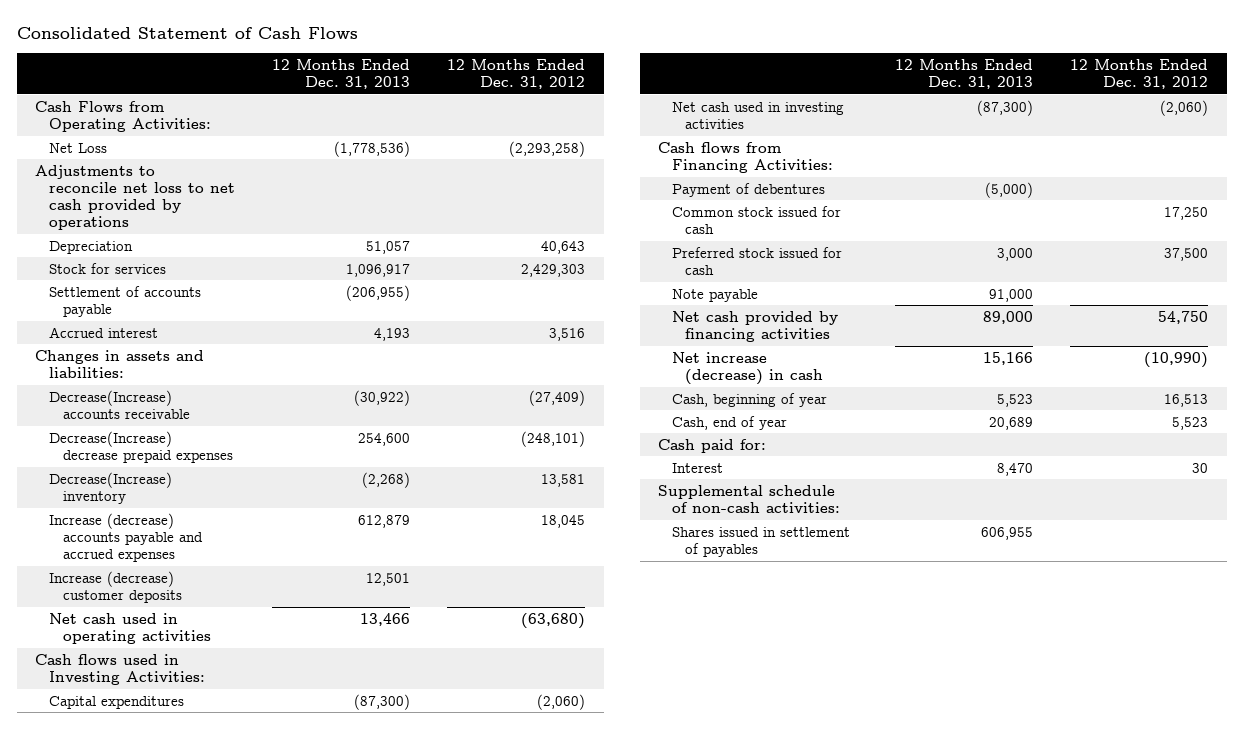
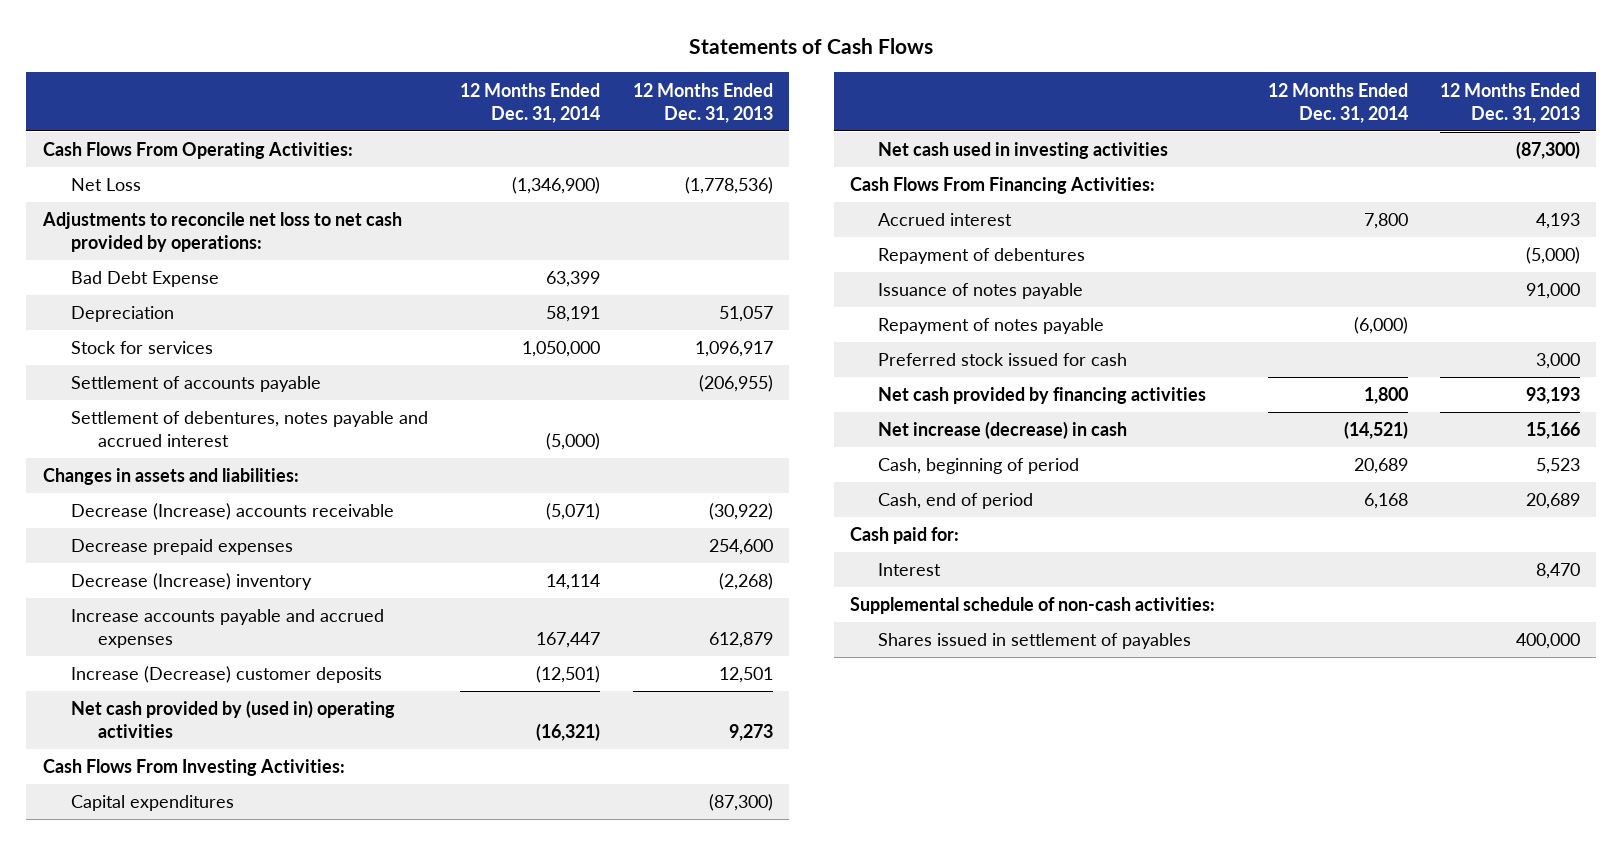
[16,26,358,39] Consolidated Statement of Cash Flows -> [689,38,934,55] Statements of Cash Flows
[447,58,586,90] 12 Months Ended Dec. 31, 2012 -> none
none -> [460,82,601,123] 12 Months Ended Dec. 31, 2014
[35,100,211,132] Cash Flows from Operating Activities: -> [42,142,353,160] Cash Flows From Operating Activities:
[35,164,235,231] Adjustments to reconcile net loss to net cash provided by operations -> [41,212,402,253] Adjustments to reconcile net loss to net cash provided by operations:
none -> [70,271,219,288] Bad Debt Expense
none -> [70,411,428,448] Settlement of debentures, notes payable and accrued interest
[48,389,190,419] Decrease(Increase) accounts receivable -> [70,503,394,521] Decrease (Increase) accounts receivable
[48,430,233,463] Decrease(Increase) decrease prepaid expenses -> [70,539,293,556] Decrease prepaid expenses
[48,471,172,504] Decrease(Increase) inventory -> [70,573,312,591] Decrease (Increase) inventory
[48,512,203,562] Increase (decrease) accounts payable and accrued expenses -> [70,609,384,649] Increase accounts payable and accrued expenses
[48,570,182,603] Increase (decrease) customer deposits -> [70,666,382,684] Increase (Decrease) customer deposits
[48,612,211,644] Net cash used in operating activities -> [70,700,395,739] Net cash provided by (used in) operating activities
[360,612,411,626] 13,466 -> [728,724,773,742] 9,273
[35,653,205,685] Cash flows used in Investing Activities: -> [42,759,345,777] Cash Flows From Investing Activities:
[671,205,841,234] Common stock issued for cash -> none
[658,141,833,173] Cash flows from Financing Activities: -> [850,177,1156,195] Cash Flows From Financing Activities:
[48,326,158,338] Accrued interest -> [878,213,1013,227] Accrued interest
[671,182,825,197] Payment of debentures -> [878,248,1086,265] Repayment of debentures
none -> [878,283,1084,300] Issuance of notes payable
none -> [878,318,1105,335] Repayment of notes payable
[671,288,758,302] Note payable -> none
[983,310,1034,324] 89,000 -> [1526,387,1581,405] 93,193
[671,392,827,407] Cash, beginning of year -> [878,458,1080,475] Cash, beginning of period
[671,415,787,430] Cash, end of year -> [878,493,1034,510] Cash, end of period
[981,526,1034,540] 606,955 -> [1516,633,1581,650] 400,000

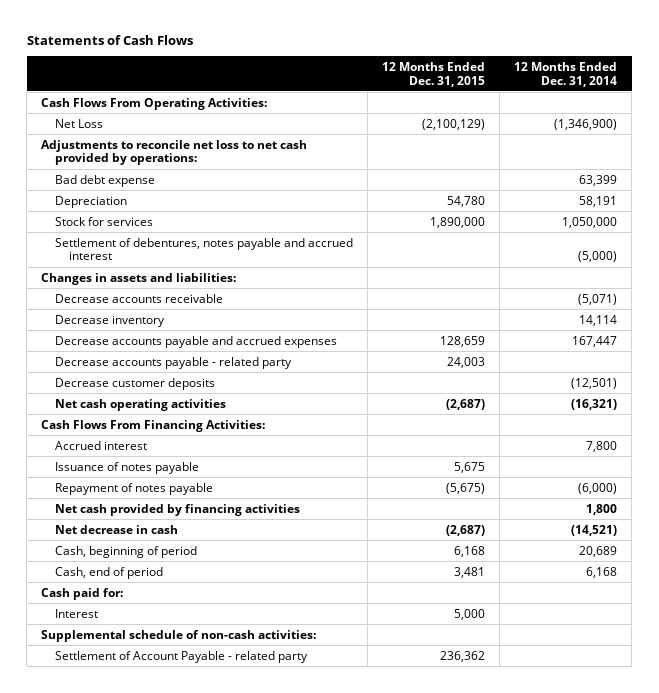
[632,82,773,123] 12 Months Ended Dec. 31, 2013 -> none
none -> [382,61,486,87] 12 Months Ended Dec. 31, 2015
[70,271,219,288] Bad Debt Expense -> [55,174,156,187] Bad debt expense
[70,376,321,393] Settlement of accounts payable -> none
[70,539,293,556] Decrease prepaid expenses -> none
[42,759,345,777] Cash Flows From Investing Activities: -> none
[70,795,234,812] Capital expenditures -> none
[878,142,1169,160] Net cash used in investing activities -> none
[70,503,394,521] Decrease (Increase) accounts receivable -> [55,293,224,303] Decrease accounts receivable
[70,573,312,591] Decrease (Increase) inventory -> [55,314,166,327] Decrease inventory
[70,609,384,649] Increase accounts payable and accrued expenses -> [55,335,338,348] Decrease accounts payable and accrued expenses
none -> [55,356,293,369] Decrease accounts payable - related party
[70,666,382,684] Increase (Decrease) customer deposits -> [55,377,216,390] Decrease customer deposits
[70,700,395,739] Net cash provided by (used in) operating activities -> [55,398,227,411] Net cash operating activities
[878,248,1086,265] Repayment of debentures -> none
[878,353,1128,367] Preferred stock issued for cash -> none
[878,421,1128,440] Net increase (decrease) in cash -> [55,524,179,534] Net decrease in cash
[878,633,1192,650] Shares issued in settlement of payables -> [55,650,309,663] Settlement of Account Payable - related party

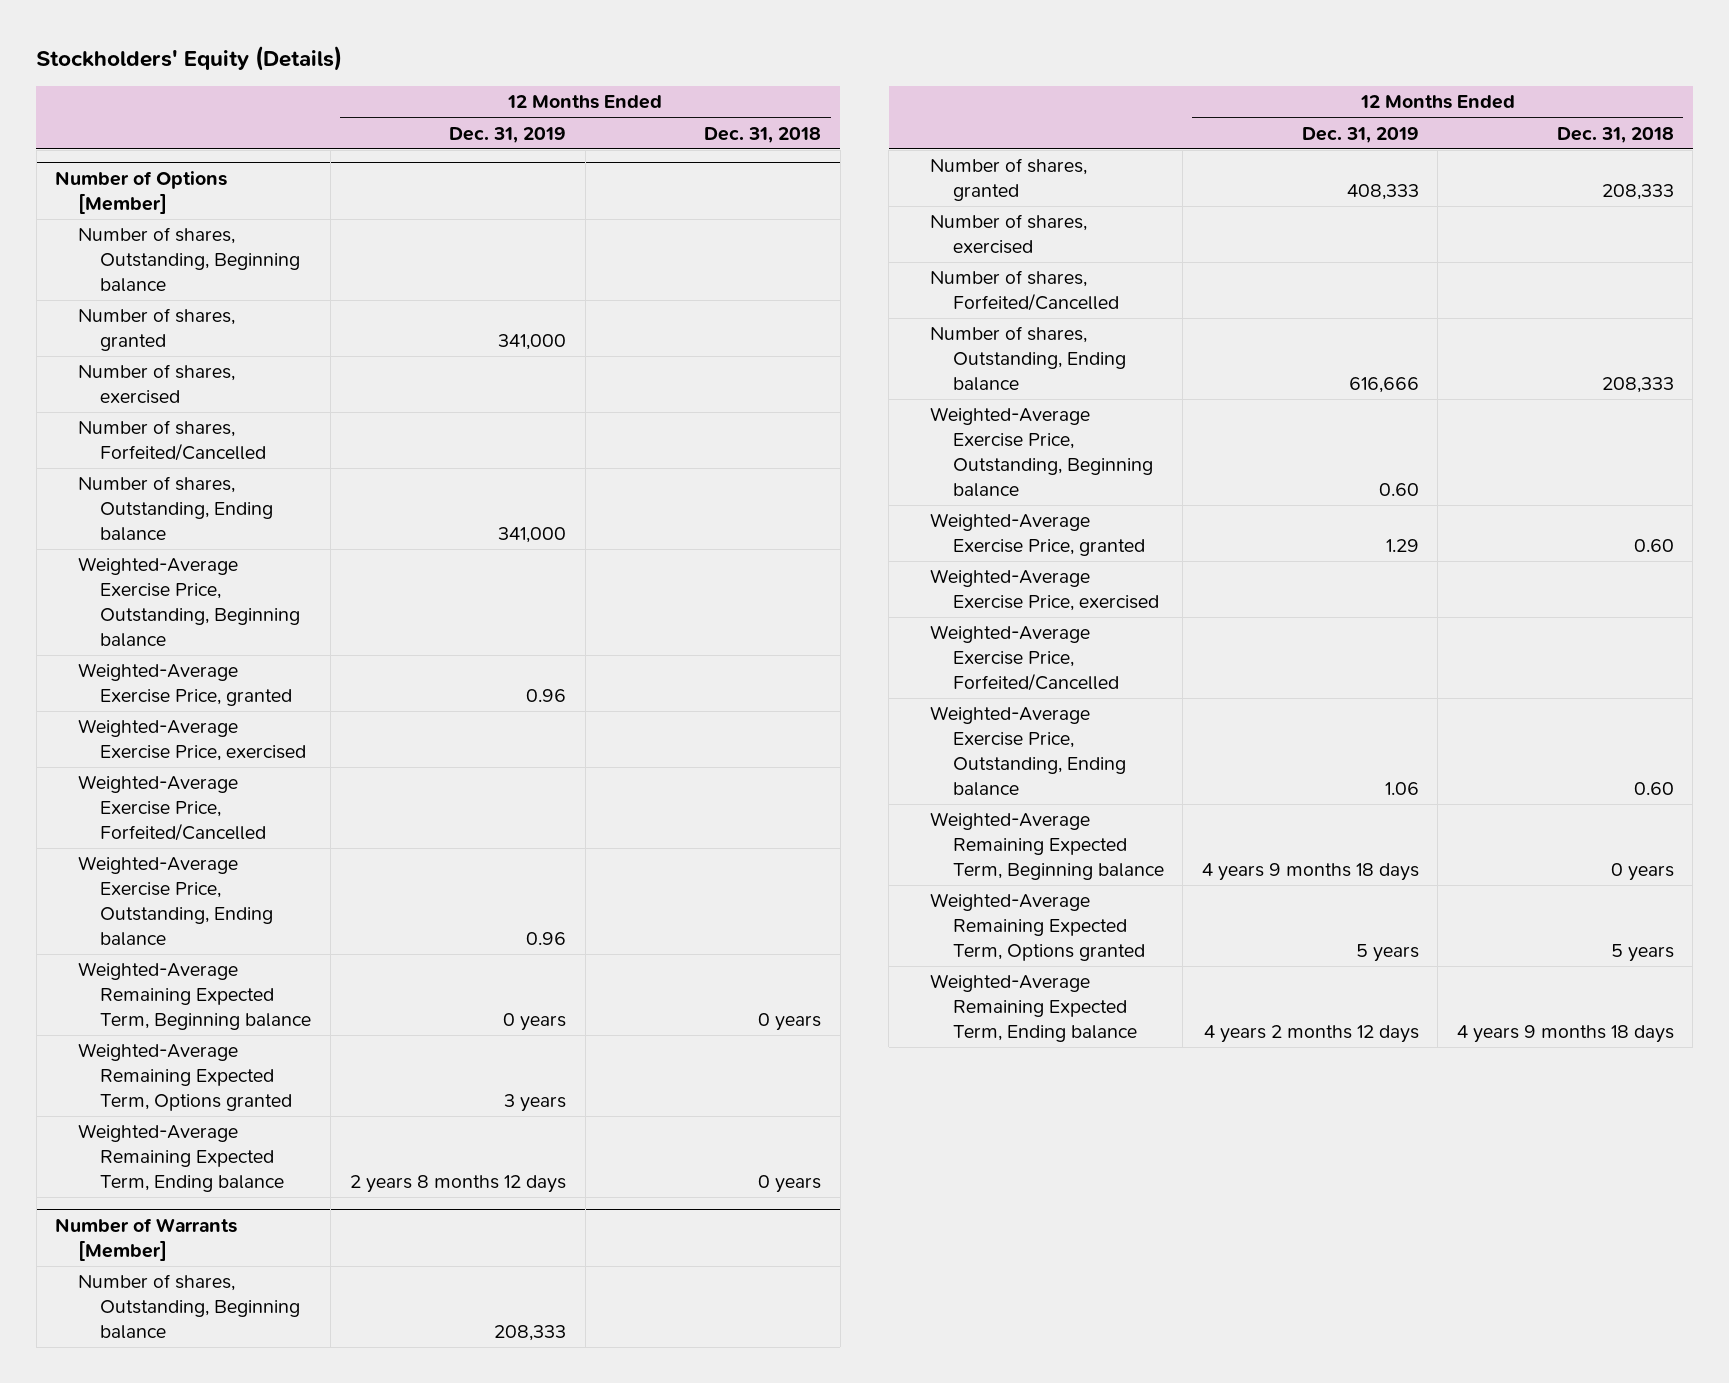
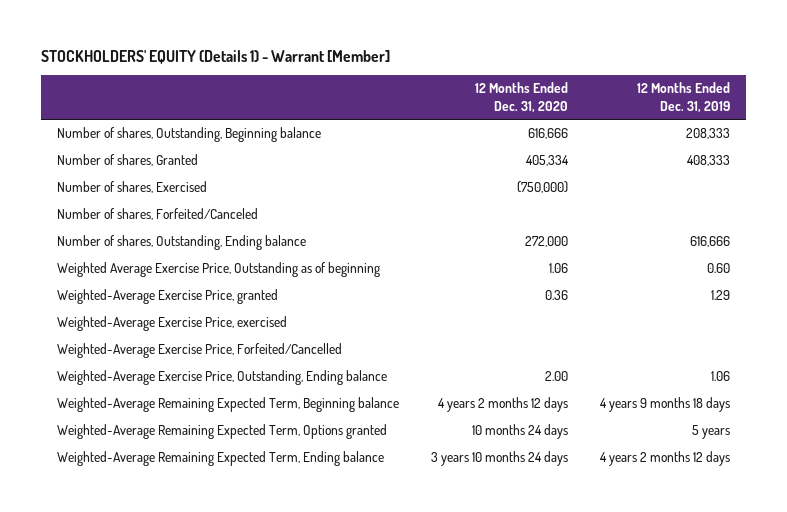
[36,46,343,72] Stockholders' Equity (Details) -> [40,49,390,64] STOCKHOLDERS' EQUITY (Details 1) - Warrant [Member]
[704,126,822,143] Dec. 31, 2018 -> none
none -> [475,82,569,113] 12 Months Ended Dec. 31, 2020
[55,170,228,214] Number of Options [Member] -> none
[77,227,301,293] Number of shares, Outstanding, Beginning balance -> none
[77,308,235,352] Number of shares, granted -> none
[77,364,235,405] Number of shares, exercised -> none
[77,420,267,462] Number of shares, Forfeited/Cancelled -> none
[77,476,274,542] Number of shares, Outstanding, Ending balance -> none
[77,557,301,647] Weighted-Average Exercise Price, Outstanding, Beginning balance -> none
[77,663,293,707] Weighted-Average Exercise Price, granted -> none
[77,719,307,762] Weighted-Average Exercise Price, exercised -> none
[77,775,267,842] Weighted-Average Exercise Price, Forfeited/Cancelled -> none
[77,856,274,946] Weighted-Average Exercise Price, Outstanding, Ending balance -> none
[77,962,312,1031] Weighted-Average Remaining Expected Term, Beginning balance -> none
[77,1043,293,1112] Weighted-Average Remaining Expected Term, Options granted -> none
[77,1124,285,1193] Weighted-Average Remaining Expected Term, Ending balance -> none
[55,1217,238,1261] Number of Warrants [Member] -> none
[930,158,1088,202] Number of shares, granted -> [56,154,198,167] Number of shares, Granted
[930,214,1088,255] Number of shares, exercised -> [56,181,207,194] Number of shares, Exercised
[930,270,1119,312] Number of shares, Forfeited/Cancelled -> [56,208,258,221] Number of shares, Forfeited/Canceled
[930,407,1153,497] Weighted-Average Exercise Price, Outstanding, Beginning balance -> [56,262,380,278] Weighted Average Exercise Price, Outstanding as of beginning

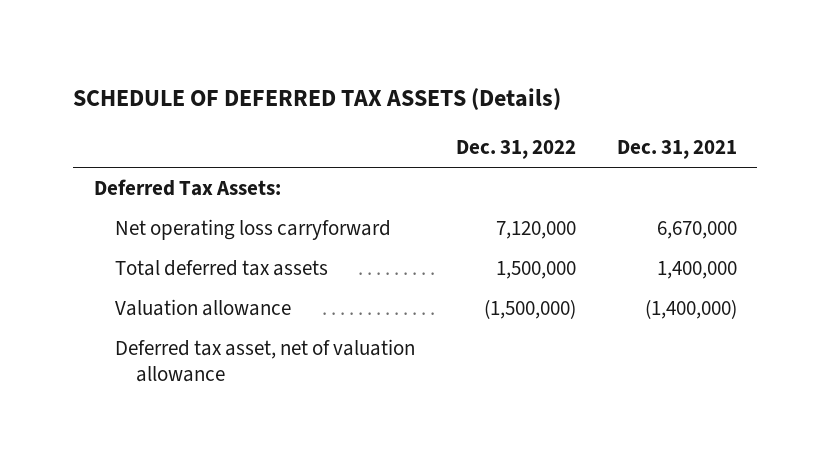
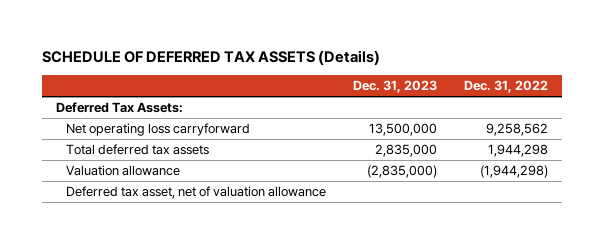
[616,139,737,159] Dec. 31, 2021 -> none
none -> [352,80,437,94] Dec. 31, 2023
[495,220,576,239] 7,120,000 -> [486,123,549,137] 9,258,562
[495,260,576,279] 1,500,000 -> [488,144,549,158] 1,944,298
[483,298,576,319] (1,500,000) -> [480,165,549,179] (1,944,298)

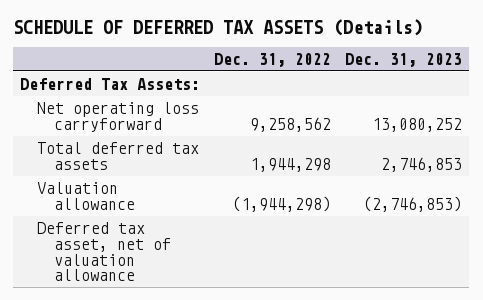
[368,123,437,137] 13,500,000 -> [372,117,463,132] 13,080,252
[374,144,437,158] 2,835,000 -> [381,156,463,172] 2,746,853
[366,165,437,179] (2,835,000) -> [363,195,463,212] (2,746,853)

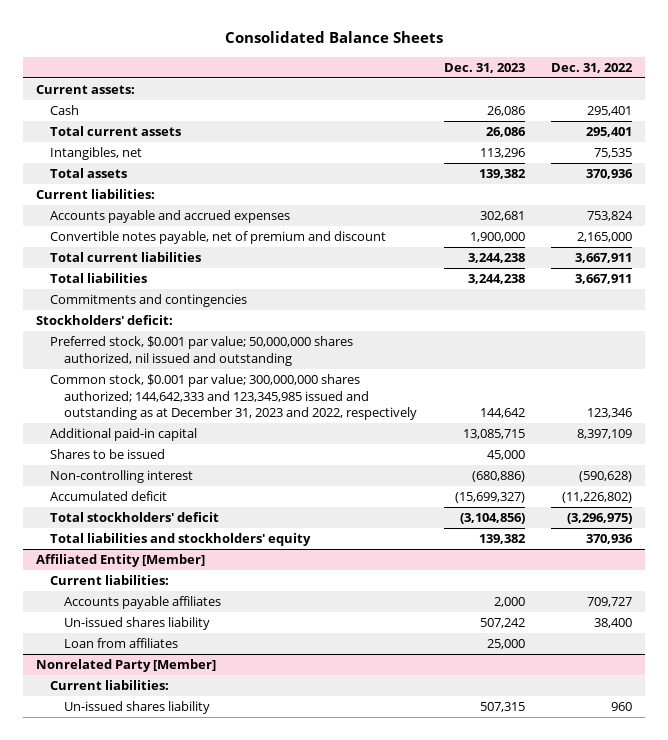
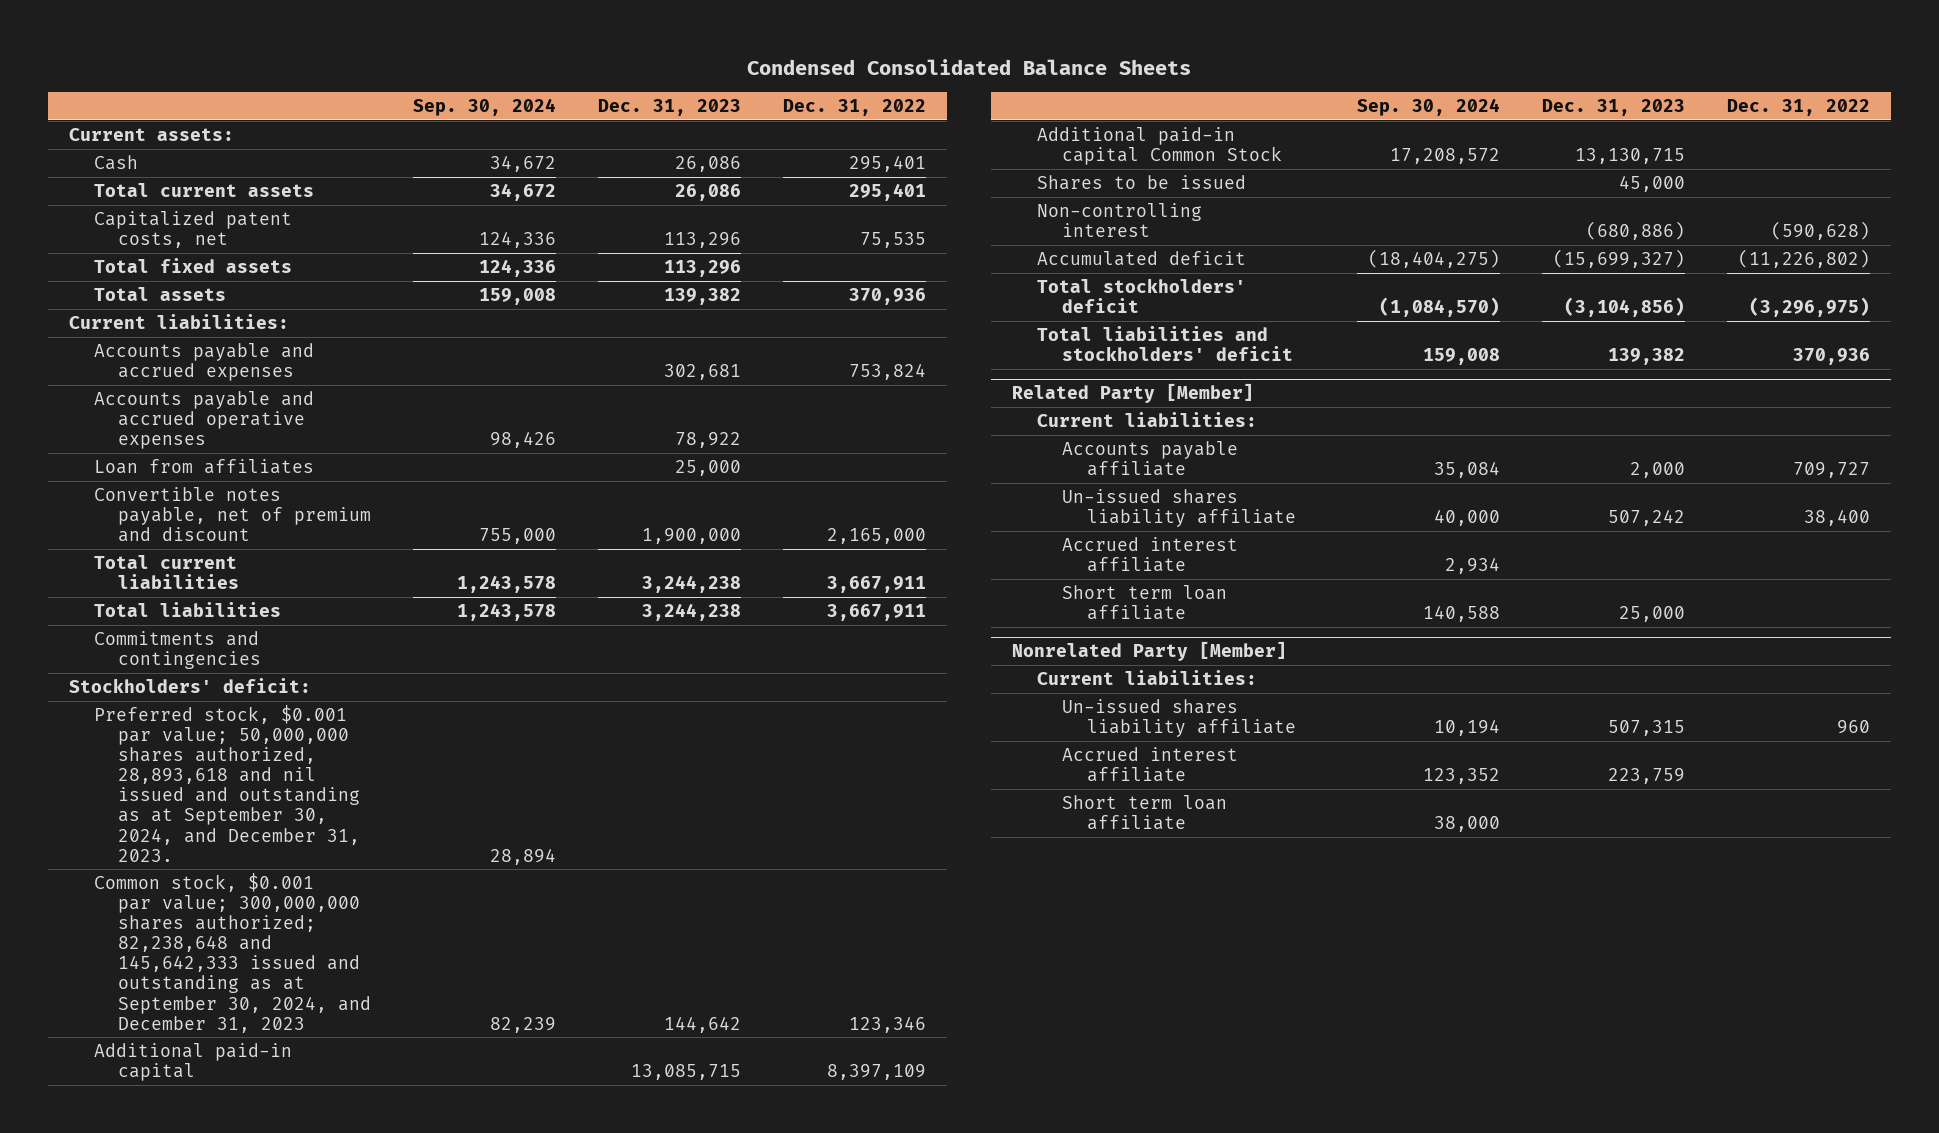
[225,31,444,44] Consolidated Balance Sheets -> [747,58,1192,75] Condensed Consolidated Balance Sheets
none -> [413,98,557,117] Sep. 30, 2024
[50,147,143,161] Intangibles, net -> [93,210,292,249] Capitalized patent costs, net
none -> [93,257,292,273] Total fixed assets
none -> [93,390,314,450] Accounts payable and accrued operative expenses
none -> [93,458,314,474] Loan from affiliates
[50,336,354,366] Preferred stock, $0.001 par value; 50,000,000 shares authorized, nil issued and outstanding -> [93,704,361,862] Preferred stock, $0.001 par value; 50,000,000 shares authorized, 28,893,618 and nil issued and outstanding as at September 30, 2024, and December 31, 2023.
[50,374,418,421] Common stock, $0.001 par value; 300,000,000 shares authorized; 144,642,333 and 123,345,985 issued and outstanding as at December 31, 2023 and 2022, respectively -> [93,872,372,1033] Common stock, $0.001 par value; 300,000,000 shares authorized; 82,238,648 and 145,642,333 issued and outstanding as at September 30, 2024, and December 31, 2023
none -> [1037,126,1282,166] Additional paid-in capital Common Stock
[35,554,205,568] Affiliated Entity [Member] -> none
[50,533,312,547] Total liabilities and stockholders' equity -> [1037,325,1293,362] Total liabilities and stockholders' deficit
none -> [1012,382,1255,403] Related Party [Member]
[64,638,179,649] Loan from affiliates -> none
[64,596,222,610] Accounts payable affiliates -> [1061,440,1238,477] Accounts payable affiliate
[64,617,211,631] Un-issued shares liability -> [1061,488,1296,528] Un-issued shares liability affiliate
none -> [1061,536,1238,573] Accrued interest affiliate
none -> [1061,584,1227,621] Short term loan affiliate
[64,701,211,715] Un-issued shares liability -> [1061,698,1296,738] Un-issued shares liability affiliate
none -> [1061,746,1238,783] Accrued interest affiliate
none -> [1061,794,1227,831] Short term loan affiliate

